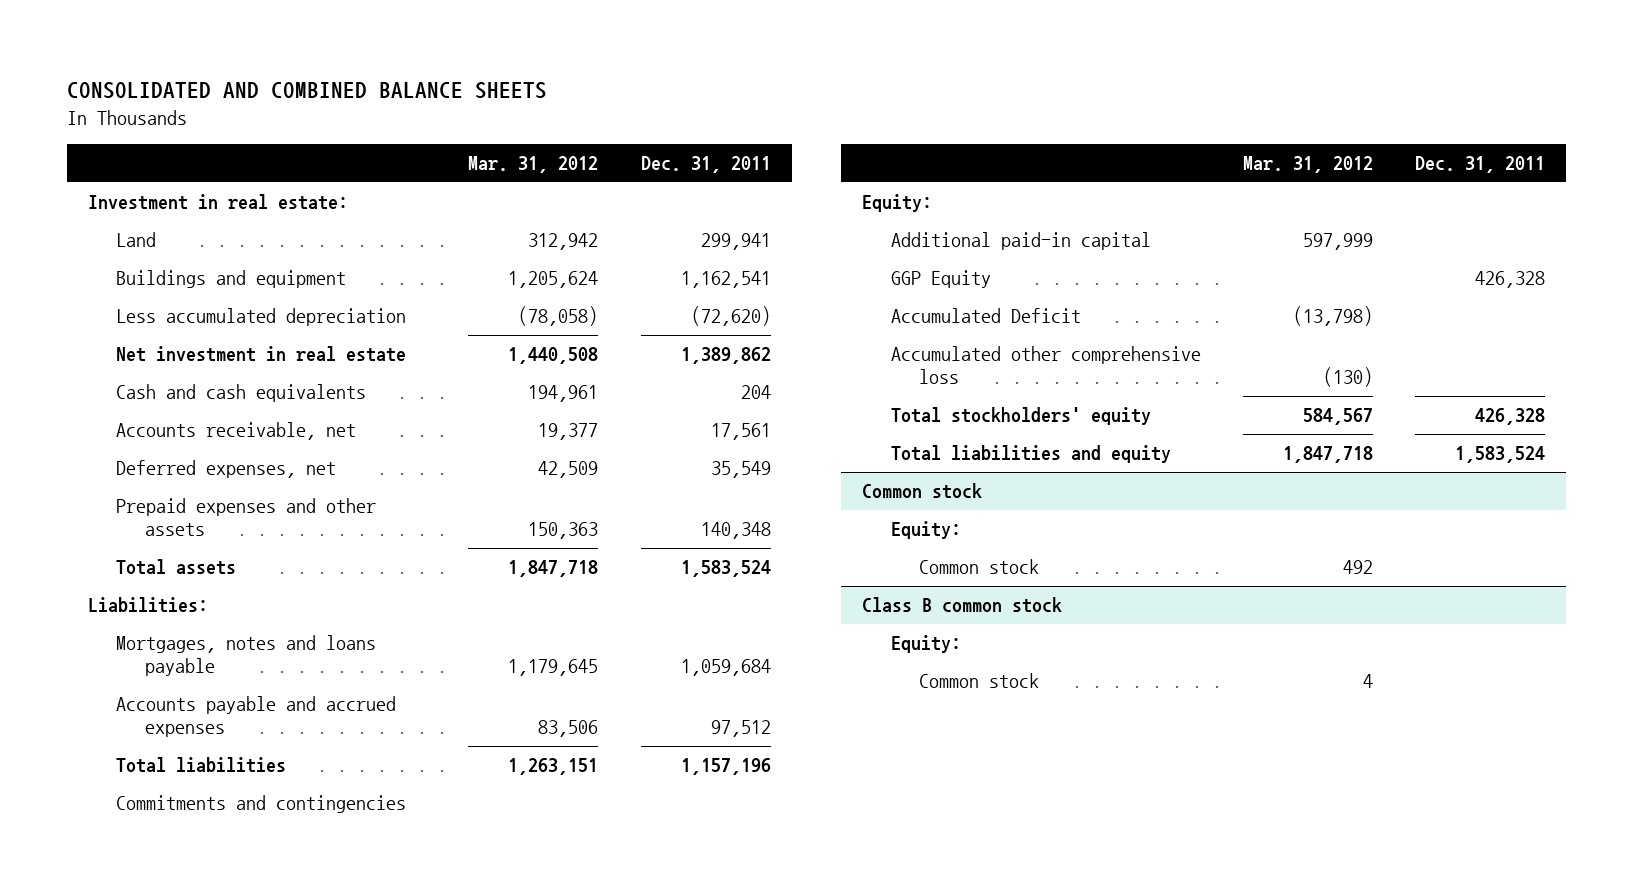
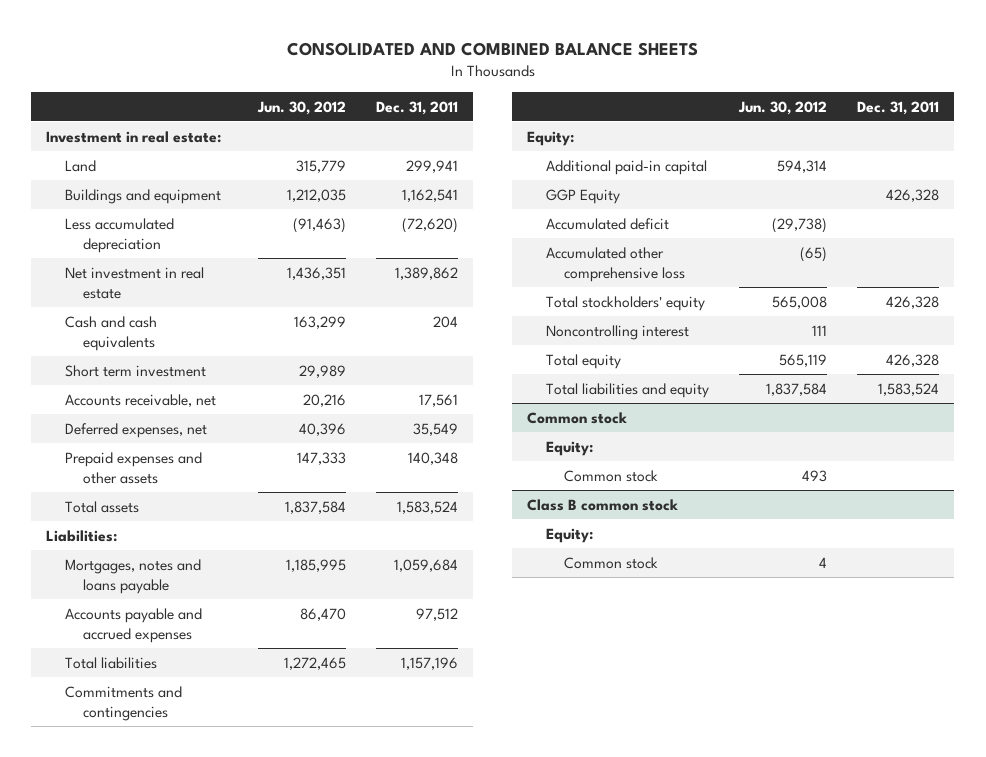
[468,155,599,173] Mar. 31, 2012 -> none
none -> [256,100,346,115] Jun. 30, 2012
none -> [64,364,206,377] Short term investment
[890,308,1081,324] Accumulated Deficit -> [545,217,669,230] Accumulated deficit
none -> [545,324,689,340] Noncontrolling interest
none -> [545,353,621,369] Total equity

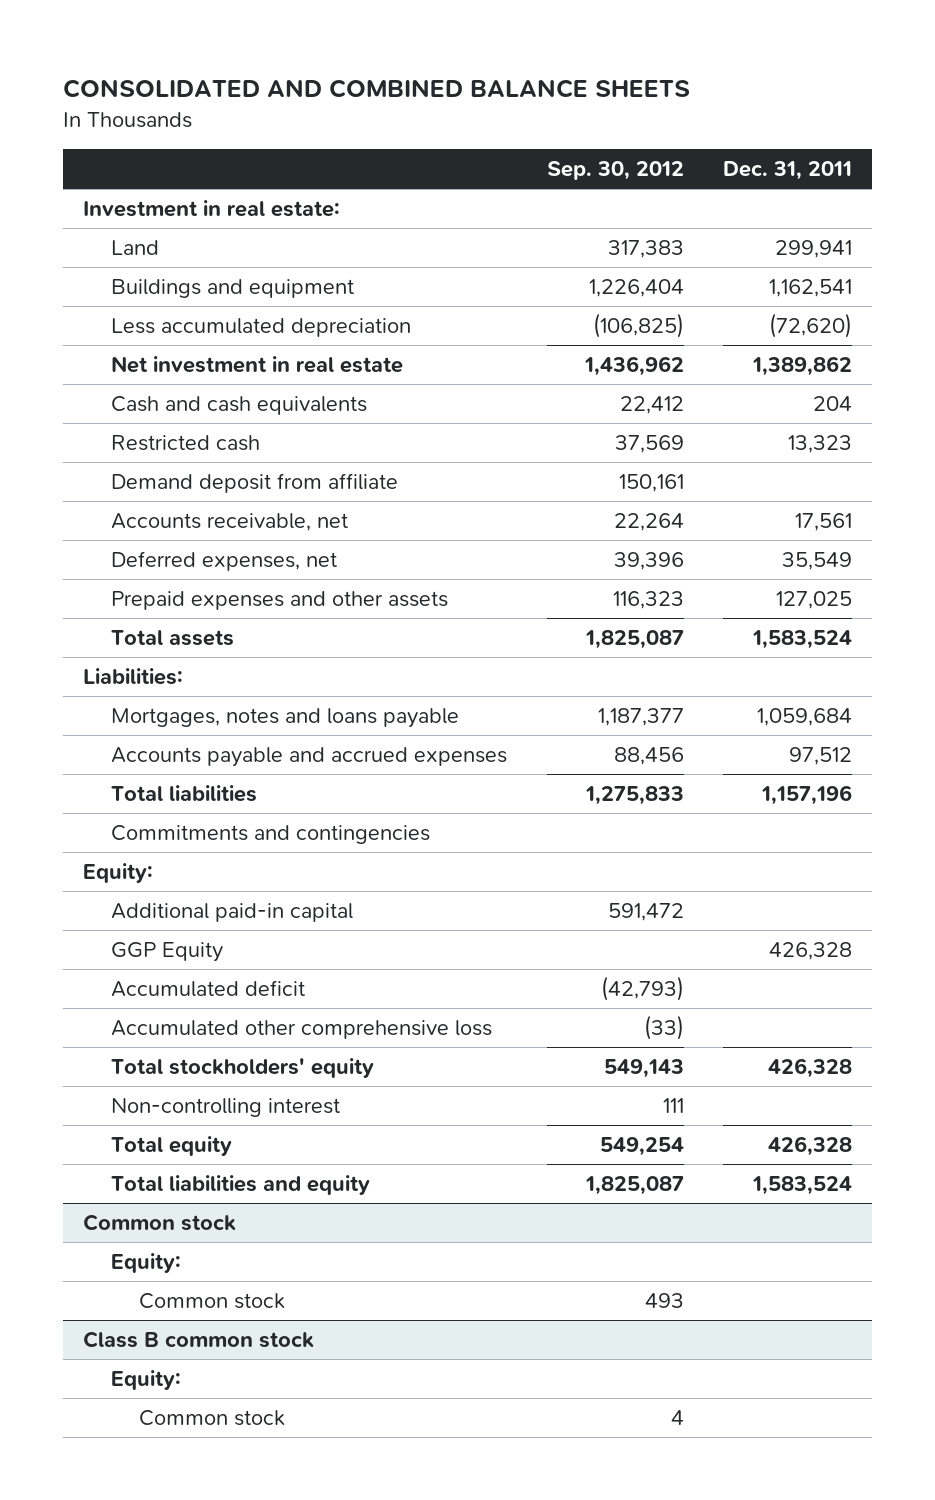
[256,100,346,115] Jun. 30, 2012 -> none
none -> [546,160,684,180] Sep. 30, 2012
[64,364,206,377] Short term investment -> none
none -> [111,435,261,452] Restricted cash
none -> [111,473,399,494] Demand deposit from affiliate
[408,451,459,465] 140,348 -> [776,591,853,610] 127,025
[545,324,689,340] Noncontrolling interest -> [111,1098,341,1118] Non-controlling interest

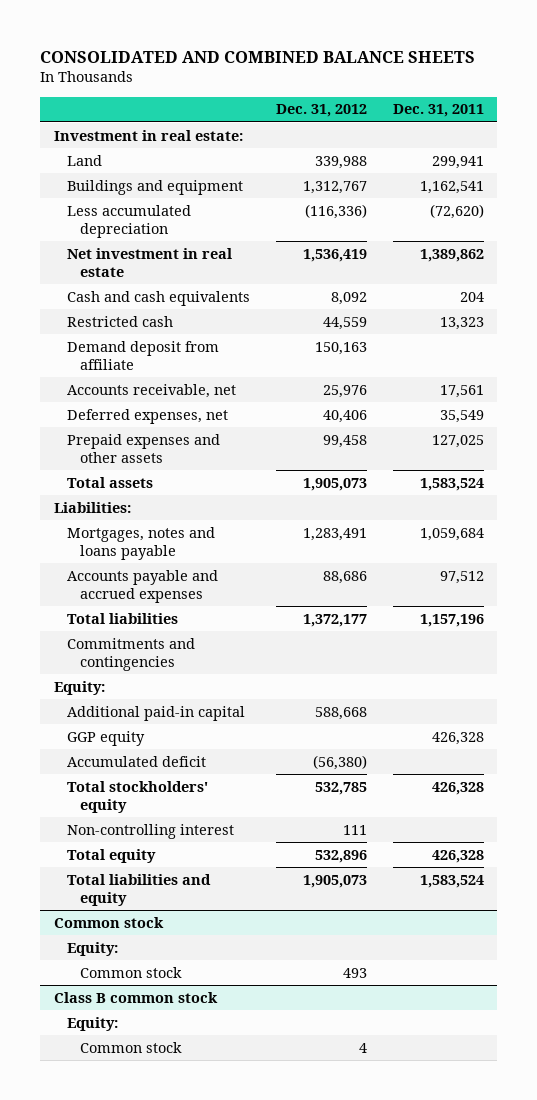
[546,160,684,180] Sep. 30, 2012 -> none
none -> [275,104,367,118] Dec. 31, 2012
[111,942,224,963] GGP Equity -> [66,730,145,746] GGP equity
[111,1020,493,1040] Accumulated other comprehensive loss -> none

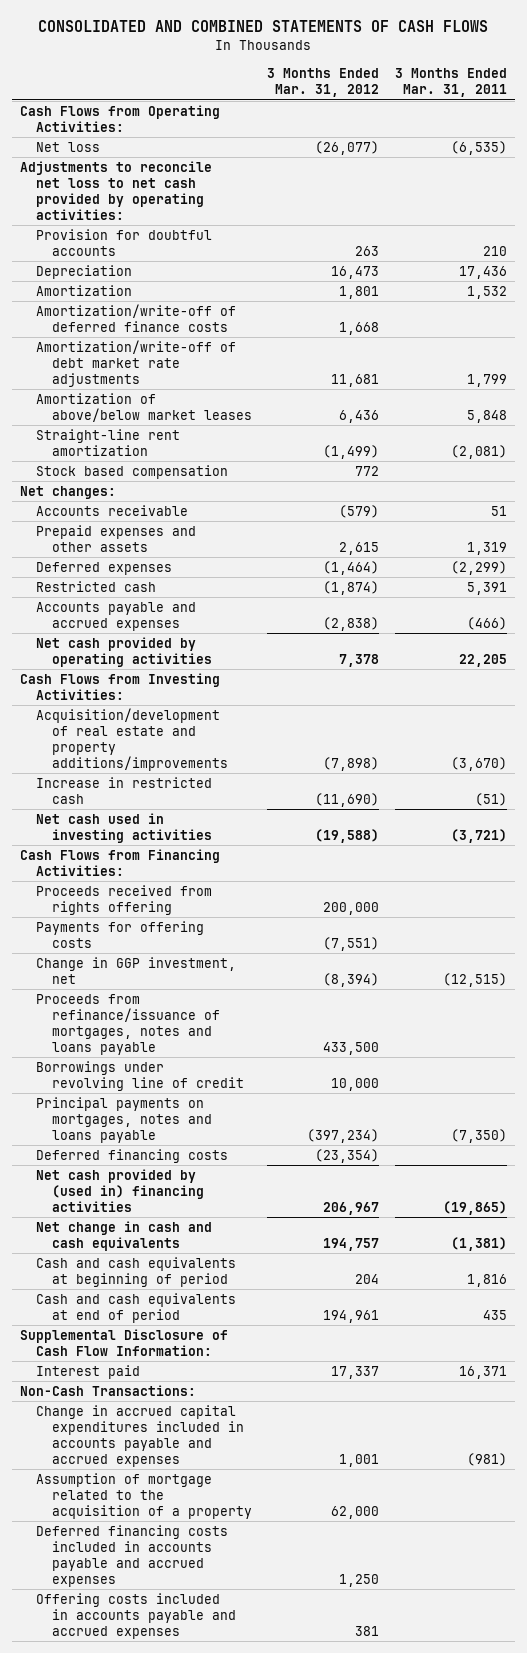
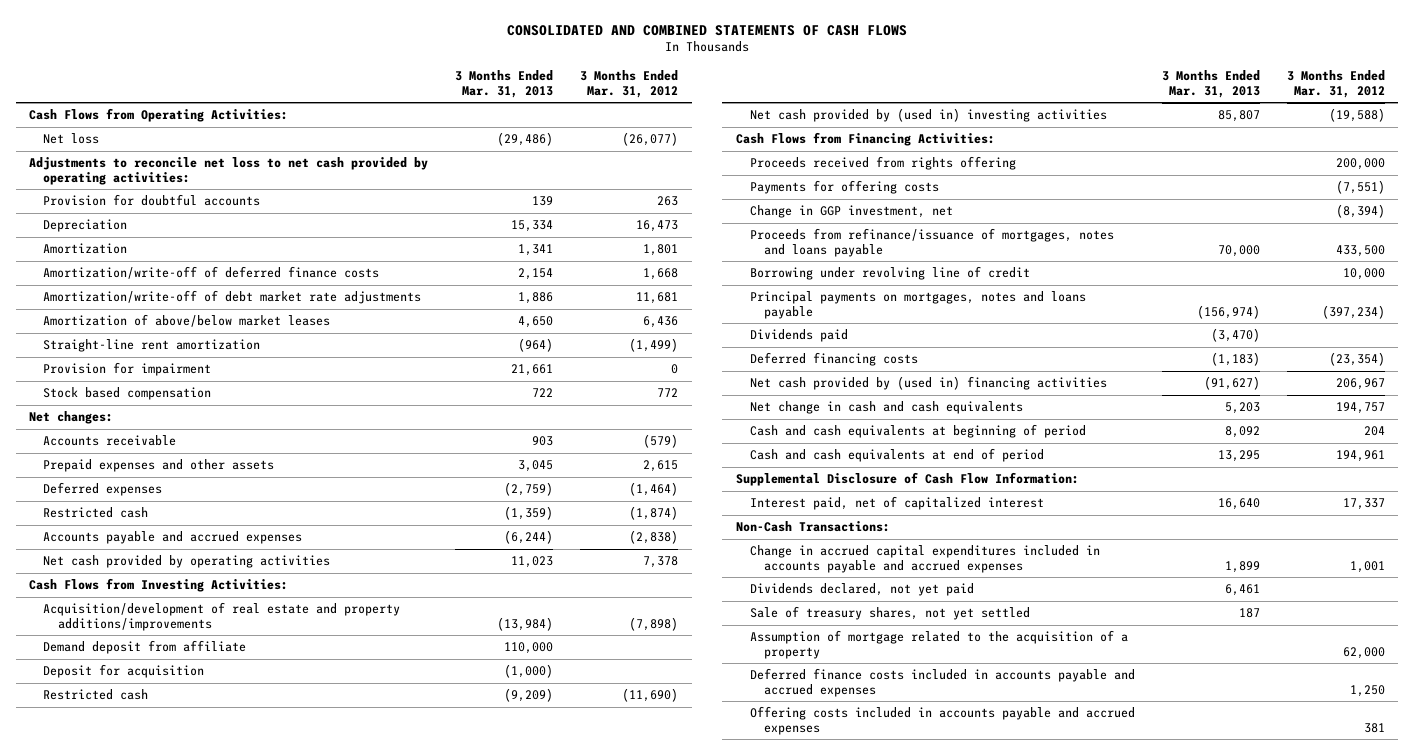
[394,68,507,98] 3 Months Ended Mar. 31, 2011 -> none
none -> [455,69,554,98] 3 Months Ended Mar. 31, 2013
none -> [43,362,212,377] Provision for impairment
none -> [43,640,247,655] Demand deposit from affiliate
none -> [43,664,205,679] Deposit for acquisition
[35,777,212,804] Increase in restricted cash -> [43,689,149,701] Restricted cash
[35,813,212,843] Net cash used in investing activities -> [750,108,1108,123] Net cash provided by (used in) investing activities
[35,1061,244,1091] Borrowings under revolving line of credit -> [750,266,1031,281] Borrowing under revolving line of credit
none -> [750,329,849,343] Dividends paid
[35,1365,140,1380] Interest paid -> [750,496,1045,511] Interest paid, net of capitalized interest
none -> [750,583,975,597] Dividends declared, not yet paid
none -> [750,606,1031,621] Sale of treasury shares, not yet settled
[35,1525,228,1587] Deferred financing costs included in accounts payable and accrued expenses -> [750,668,1136,697] Deferred finance costs included in accounts payable and accrued expenses

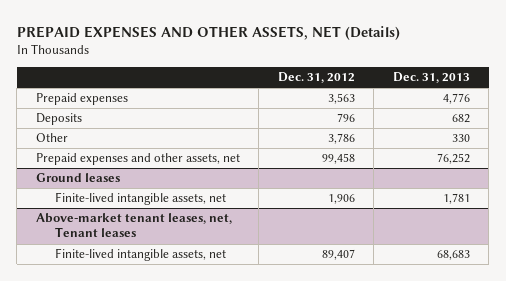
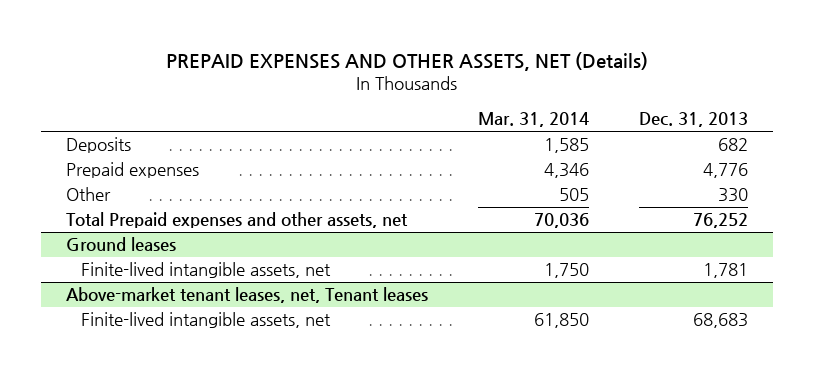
[277,72,355,84] Dec. 31, 2012 -> none
none -> [477,112,589,128] Mar. 31, 2014
[35,93,128,106] Prepaid expenses -> [66,162,200,179] Prepaid expenses
[35,153,240,166] Prepaid expenses and other assets, net -> [66,212,409,229] Total Prepaid expenses and other assets, net

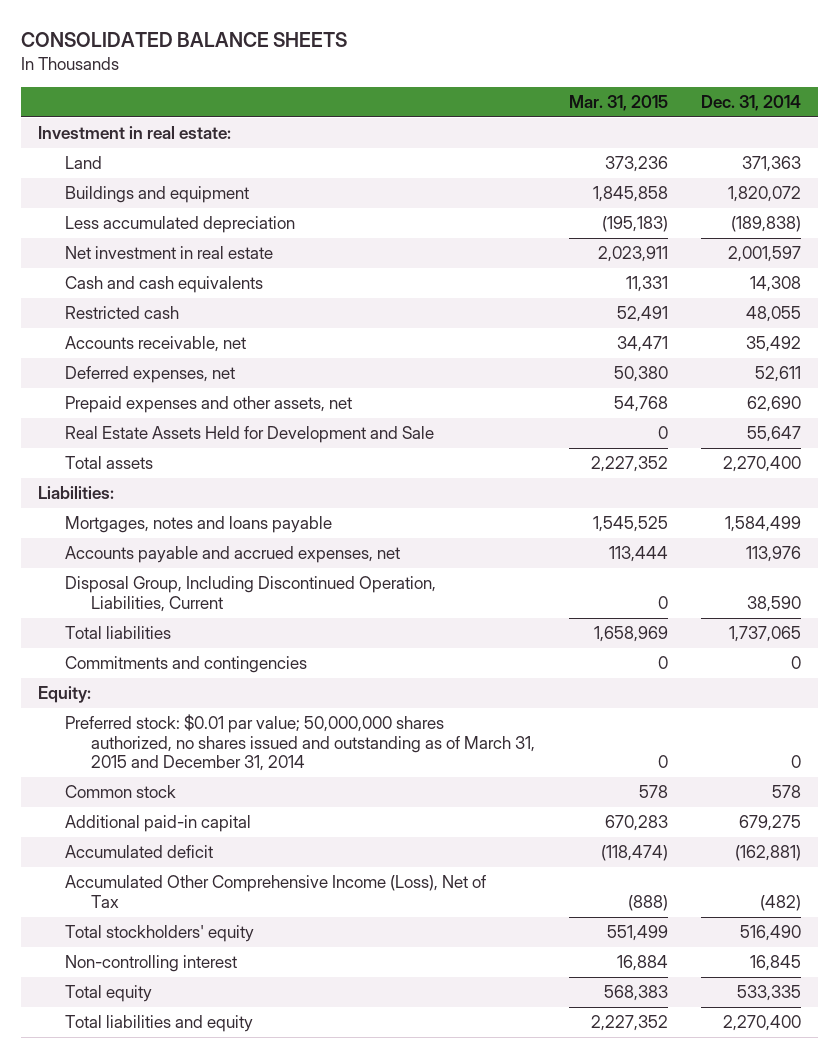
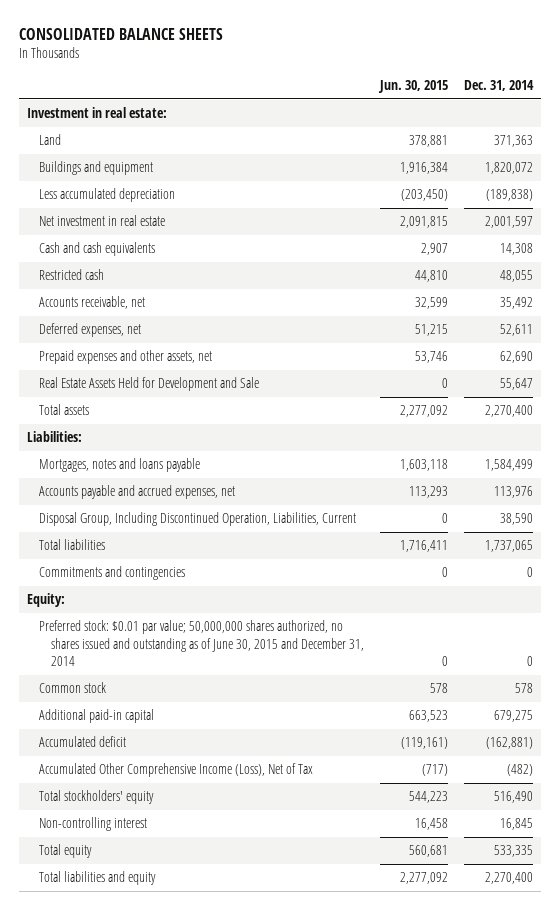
[568,94,668,111] Mar. 31, 2015 -> none
none -> [377,80,448,94] Jun. 30, 2015
[64,714,536,772] Preferred stock: $0.01 par value; 50,000,000 shares authorized, no shares issued and outstanding as of March 31, 2015 and December 31, 2014 -> [38,620,364,667] Preferred stock: $0.01 par value; 50,000,000 shares authorized, no shares issued and outstanding as of June 30, 2015 and December 31, 2014

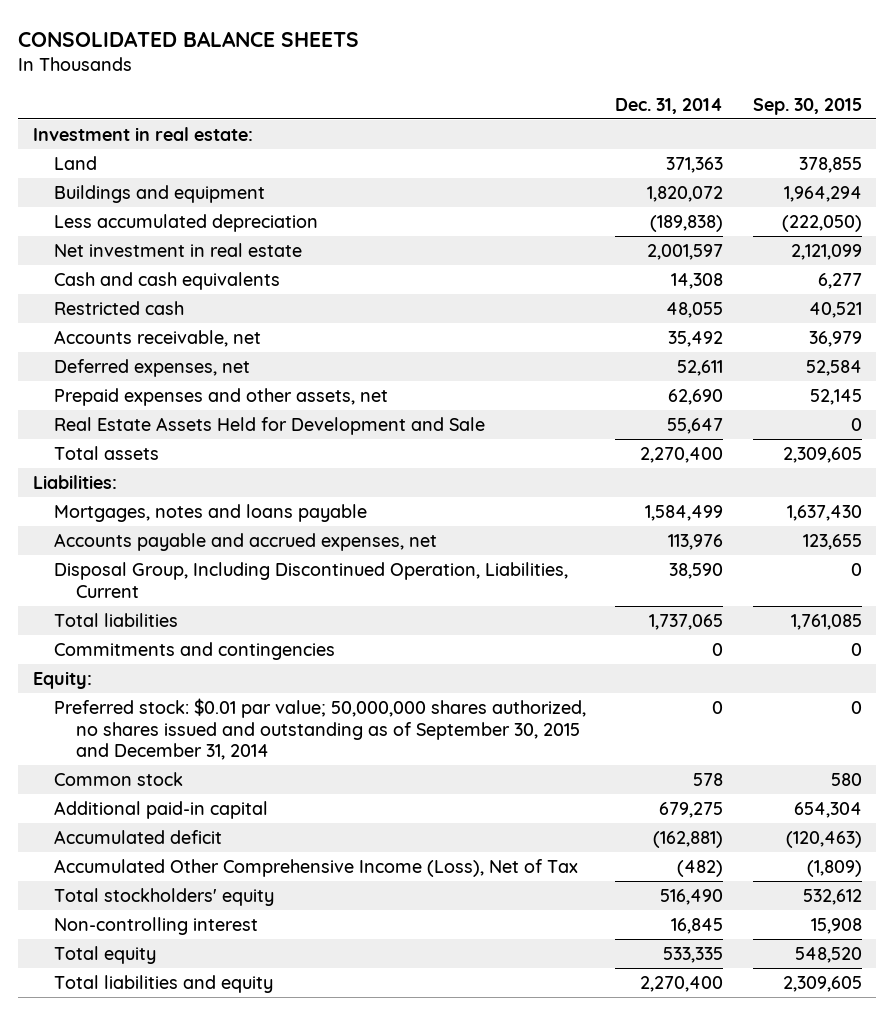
[377,80,448,94] Jun. 30, 2015 -> none
none -> [752,97,862,115] Sep. 30, 2015
[38,620,364,667] Preferred stock: $0.01 par value; 50,000,000 shares authorized, no shares issued and outstanding as of June 30, 2015 and December 31, 2014 -> [54,698,587,761] Preferred stock: $0.01 par value; 50,000,000 shares authorized, no shares issued and outstanding as of September 30, 2015 and December 31, 2014

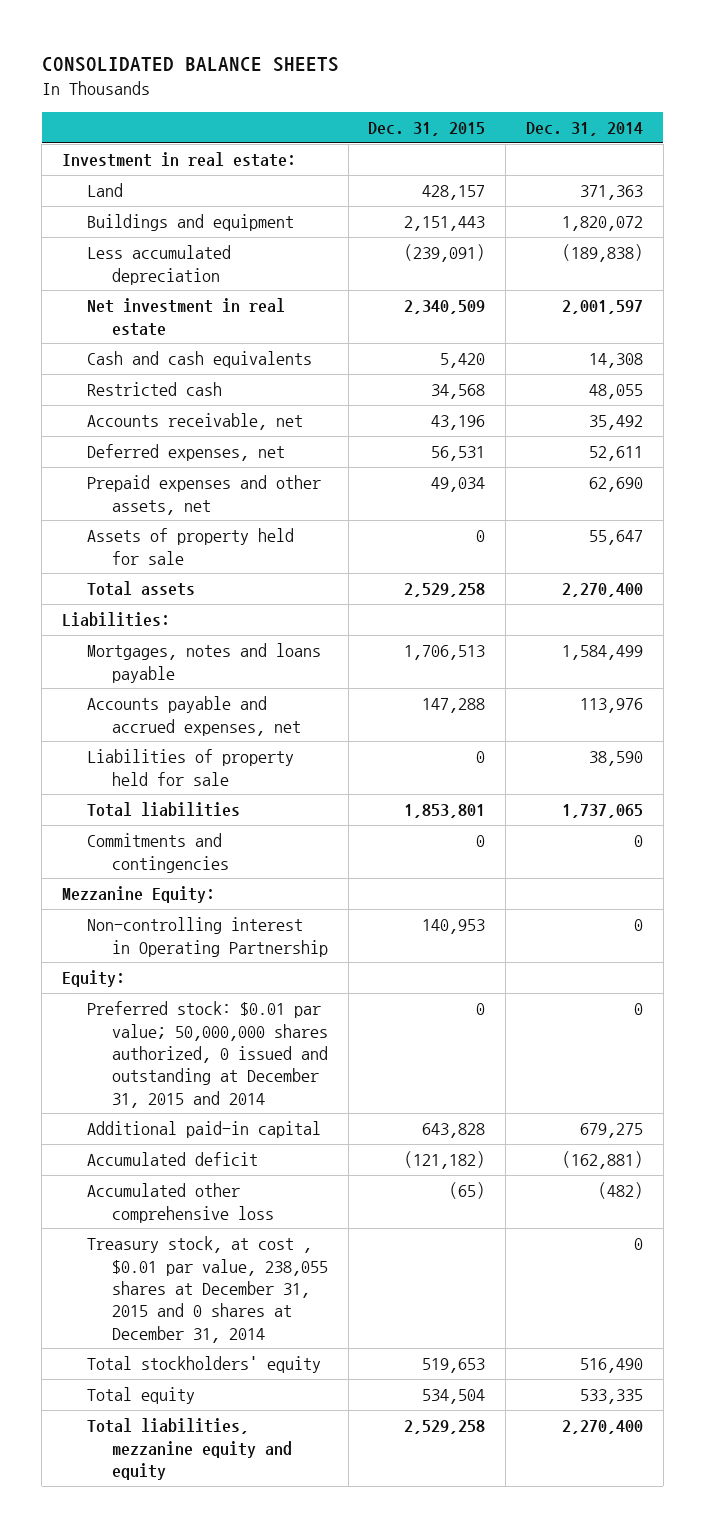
[752,97,862,115] Sep. 30, 2015 -> none
none -> [368,122,486,137] Dec. 31, 2015
[54,417,486,436] Real Estate Assets Held for Development and Sale -> [86,528,294,565] Assets of property held for sale
[54,562,569,598] Disposal Group, Including Discontinued Operation, Liabilities, Current -> [86,749,294,786] Liabilities of property held for sale
none -> [62,886,216,904] Mezzanine Equity:
none -> [86,917,328,957] Non-controlling interest in Operating Partnership
[54,772,184,787] Common stock -> none
[54,698,587,761] Preferred stock: $0.01 par value; 50,000,000 shares authorized, no shares issued and outstanding as of September 30, 2015 and December 31, 2014 -> [86,1001,328,1108] Preferred stock: $0.01 par value; 50,000,000 shares authorized, 0 issued and outstanding at December 31, 2015 and 2014
[54,859,579,878] Accumulated Other Comprehensive Income (Loss), Net of Tax -> [86,1183,274,1223] Accumulated other comprehensive loss
none -> [86,1236,328,1343] Treasury stock, at cost , $0.01 par value, 238,055 shares at December 31, 2015 and 0 shares at December 31, 2014
[54,917,259,936] Non-controlling interest -> none
[54,975,274,994] Total liabilities and equity -> [86,1418,292,1480] Total liabilities, mezzanine equity and equity

